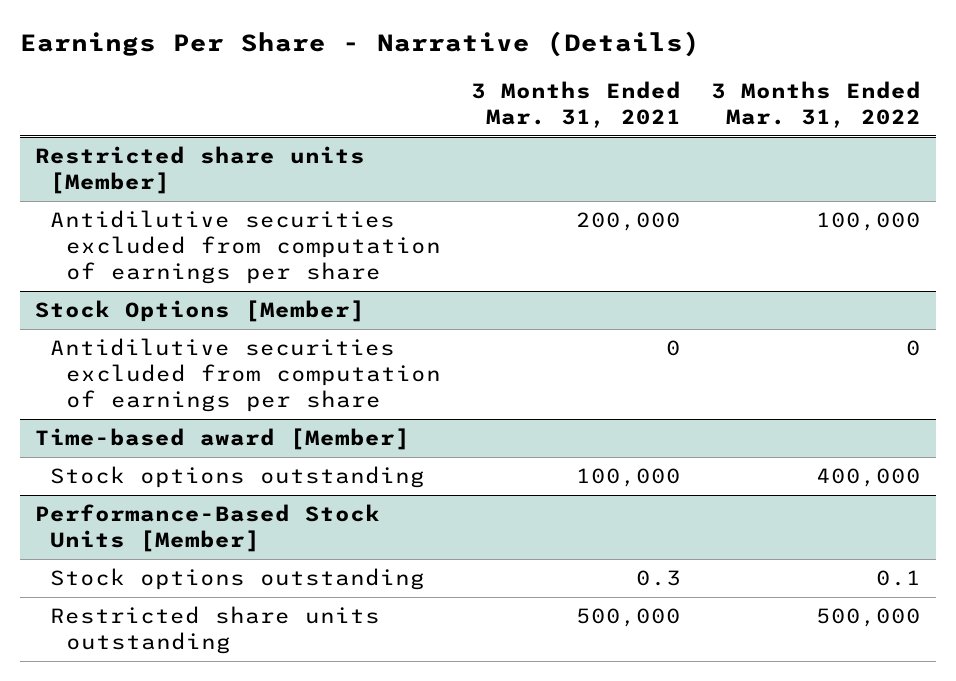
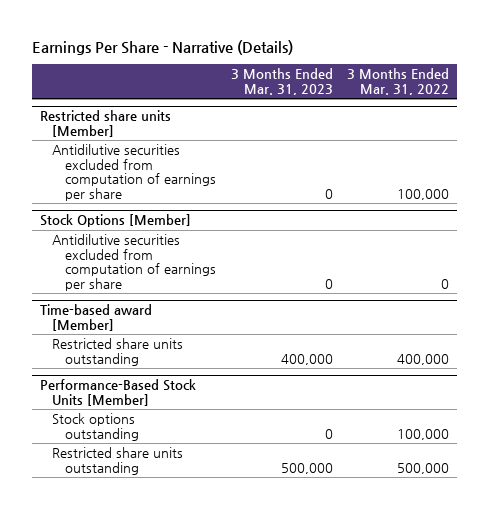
[470,81,681,128] 3 Months Ended Mar. 31, 2021 -> none
none -> [230,68,333,95] 3 Months Ended Mar. 31, 2023
[50,466,426,489] Stock options outstanding -> none
none -> [52,337,184,366] Restricted share units outstanding
[876,570,922,587] 0.1 -> [397,428,450,440] 100,000

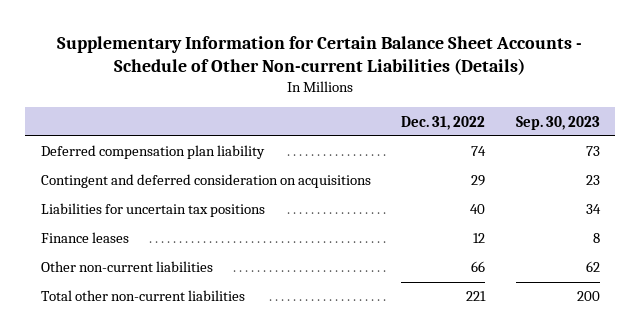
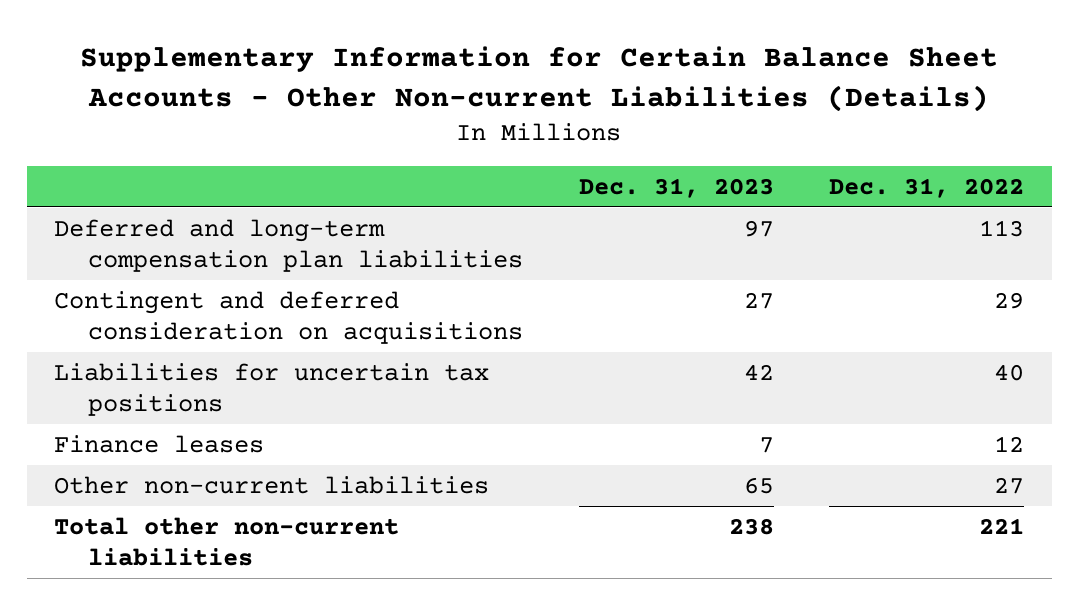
[57,35,583,75] Supplementary Information for Certain Balance Sheet Accounts - Schedule of Other Non-current Liabilities (Details) -> [80,46,999,112] Supplementary Information for Certain Balance Sheet Accounts - Other Non-current Liabilities (Details)
[515,115,600,130] Sep. 30, 2023 -> none
none -> [578,177,774,198] Dec. 31, 2023
[40,145,265,160] Deferred compensation plan liability -> [54,218,524,273] Deferred and long-term compensation plan liabilities
[471,146,487,157] 74 -> [979,219,1025,237] 113
[471,261,486,273] 66 -> [994,476,1025,494] 27

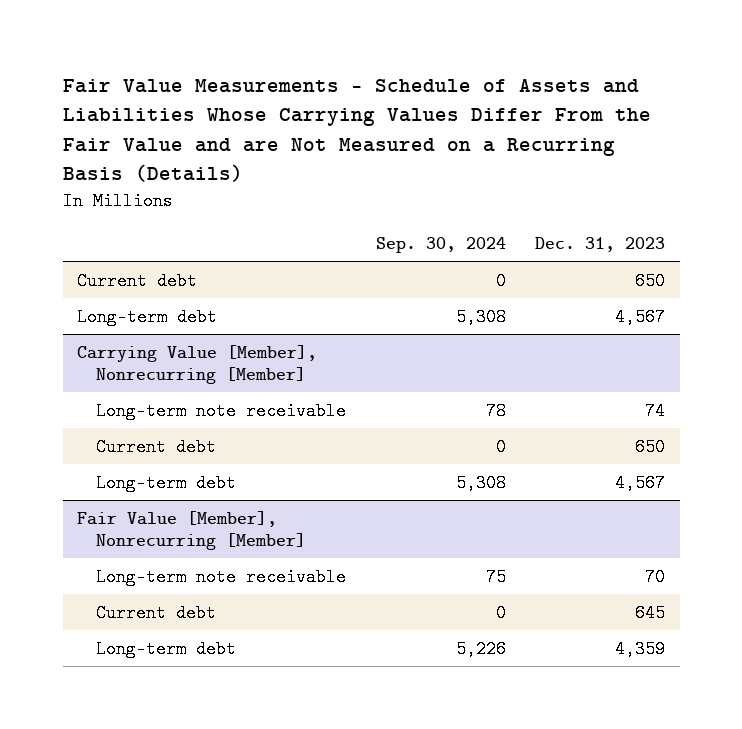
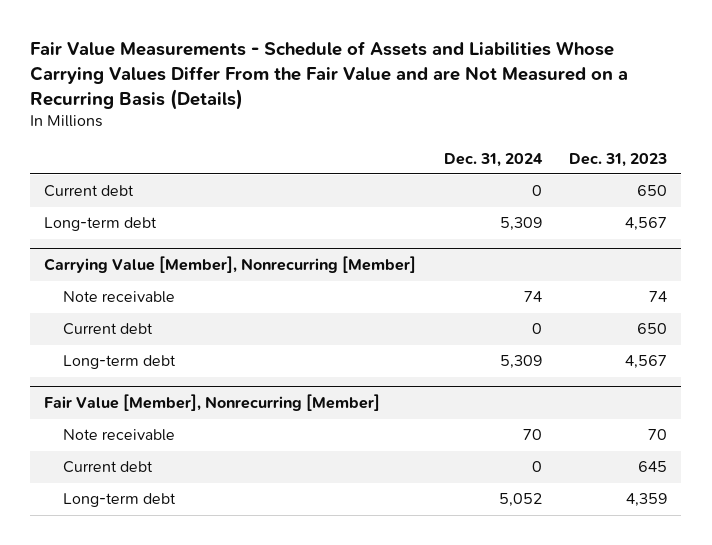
[375,236,506,253] Sep. 30, 2024 -> none
none -> [443,152,543,167] Dec. 31, 2024
[96,402,347,421] Long-term note receivable -> [63,291,176,304] Note receivable
[96,568,347,587] Long-term note receivable -> [63,429,176,442] Note receivable

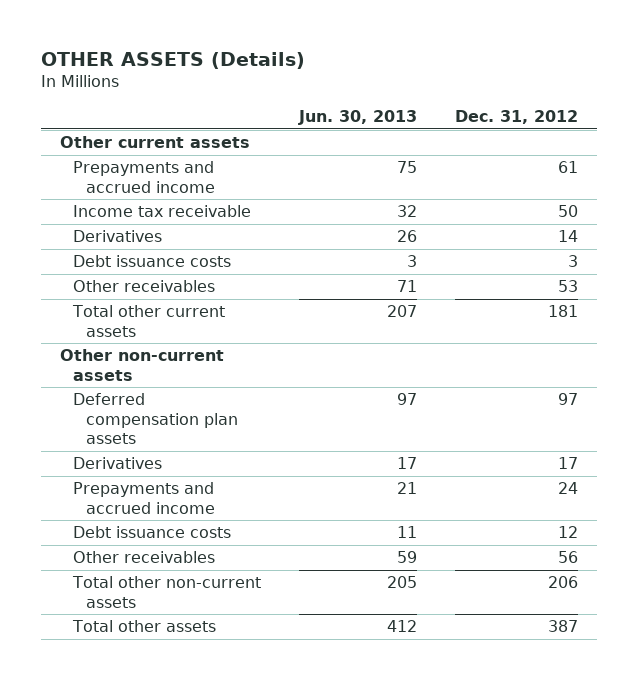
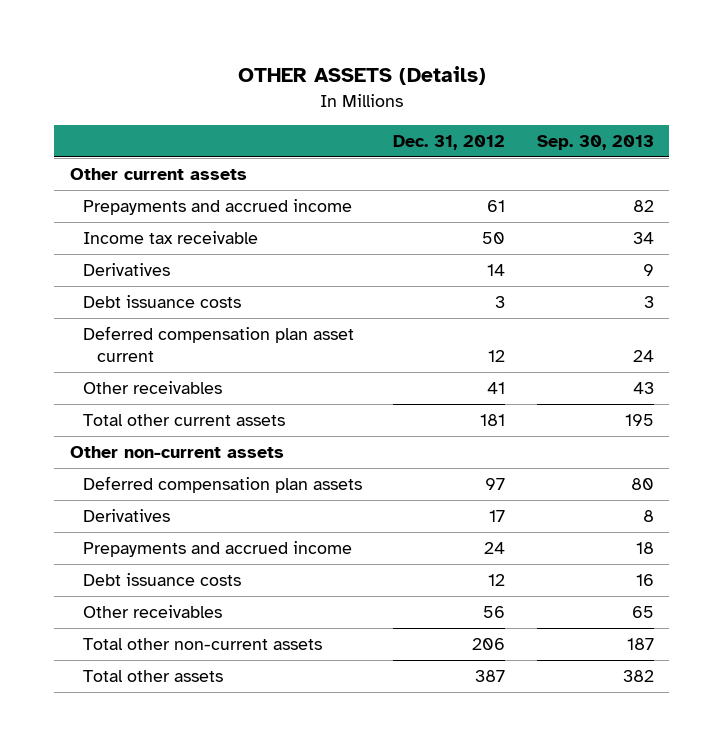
[298,109,418,125] Jun. 30, 2013 -> none
none -> [536,135,654,151] Sep. 30, 2013
none -> [83,326,355,363] Deferred compensation plan asset current
[557,280,578,293] 53 -> [487,382,506,395] 41

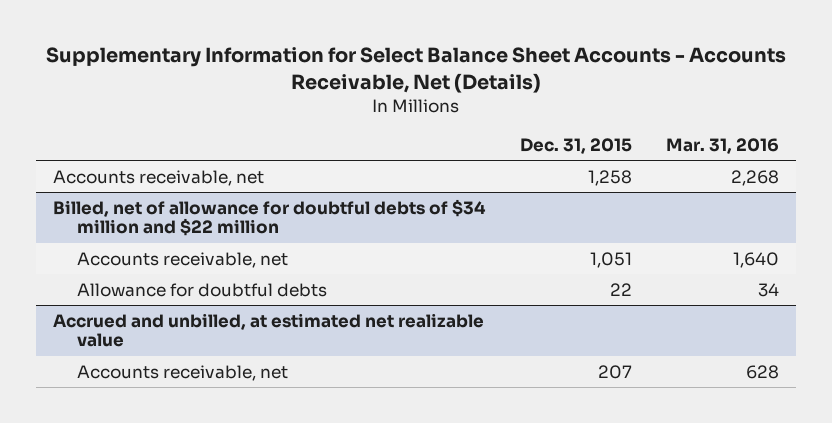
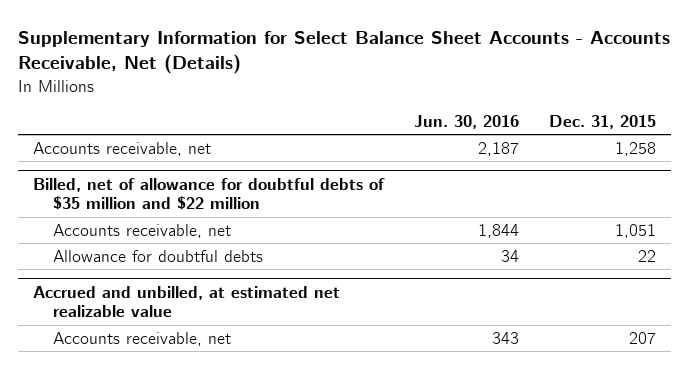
[666,137,780,154] Mar. 31, 2016 -> none
none -> [413,115,519,130] Jun. 30, 2016
[53,198,487,237] Billed, net of allowance for doubtful debts of $34 million and $22 million -> [32,177,385,211] Billed, net of allowance for doubtful debts of $35 million and $22 million

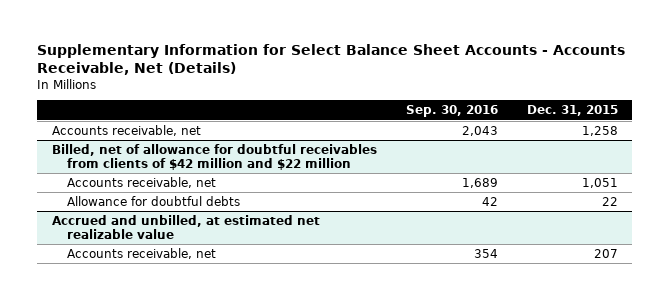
[413,115,519,130] Jun. 30, 2016 -> none
none -> [405,105,498,118] Sep. 30, 2016
[32,177,385,211] Billed, net of allowance for doubtful debts of $35 million and $22 million -> [51,143,377,171] Billed, net of allowance for doubtful receivables from clients of $42 million and $22 million

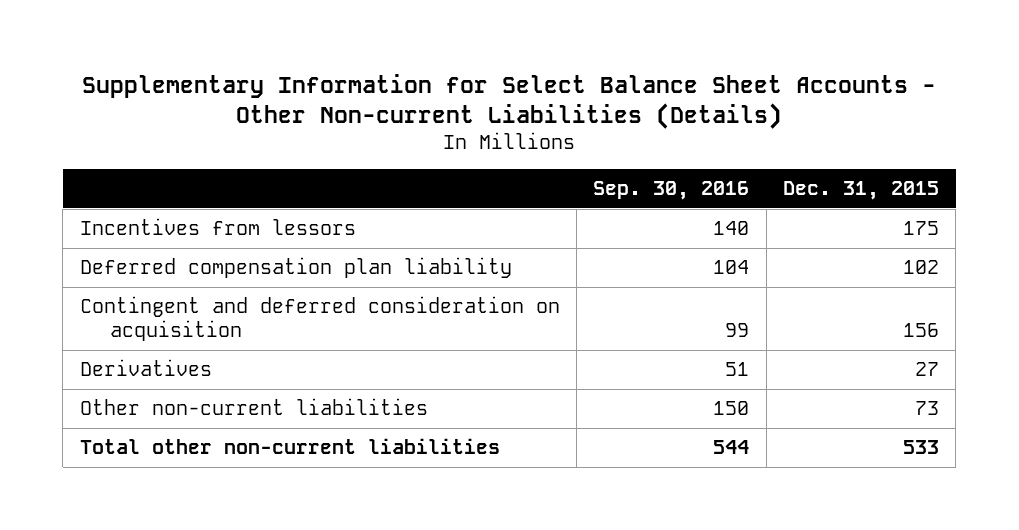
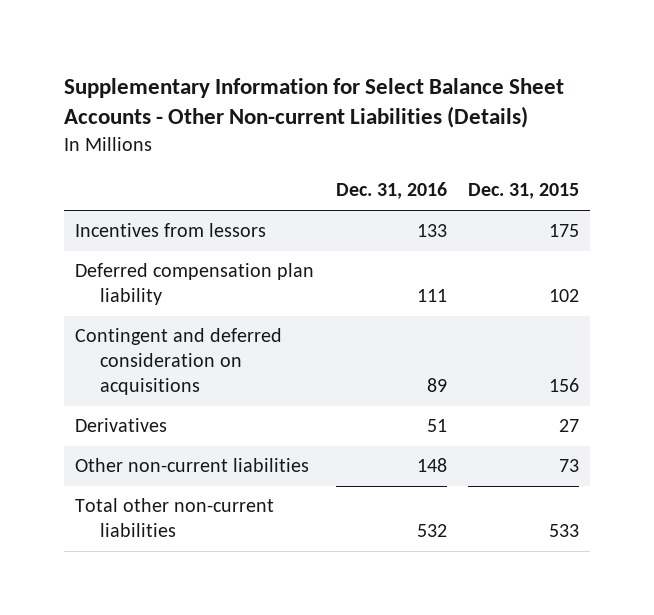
[593,181,750,201] Sep. 30, 2016 -> none
none -> [335,182,447,200] Dec. 31, 2016
[79,296,560,342] Contingent and deferred consideration on acquisition -> [74,328,282,395] Contingent and deferred consideration on acquisitions

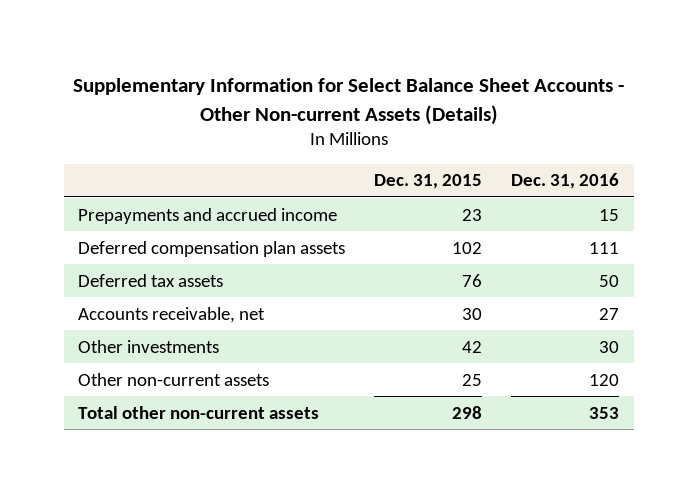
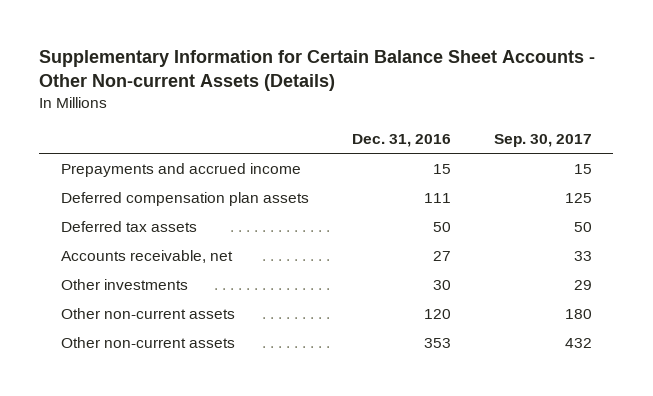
[72,78,624,125] Supplementary Information for Select Balance Sheet Accounts - Other Non-current Assets (Details) -> [39,50,596,92] Supplementary Information for Certain Balance Sheet Accounts - Other Non-current Assets (Details)
[374,174,483,190] Dec. 31, 2015 -> none
none -> [493,133,592,147] Sep. 30, 2017
[78,405,320,419] Total other non-current assets -> [60,337,235,349] Other non-current assets

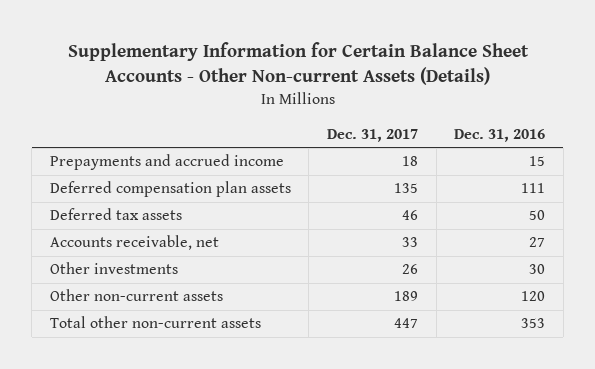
[493,133,592,147] Sep. 30, 2017 -> none
none -> [327,128,419,142] Dec. 31, 2017
[60,337,235,349] Other non-current assets -> [49,316,261,329] Total other non-current assets

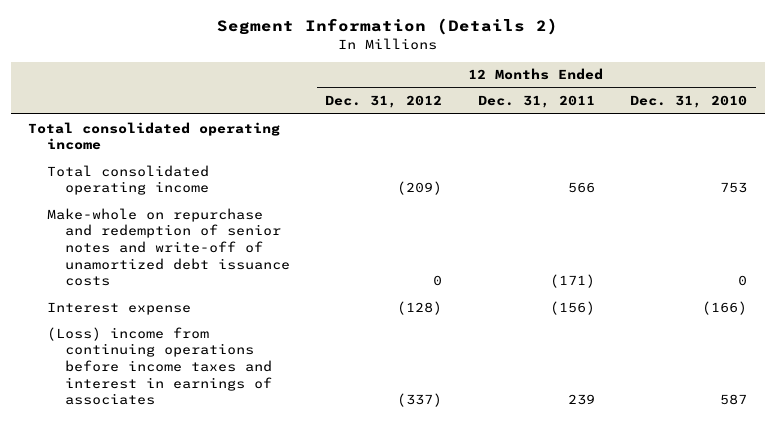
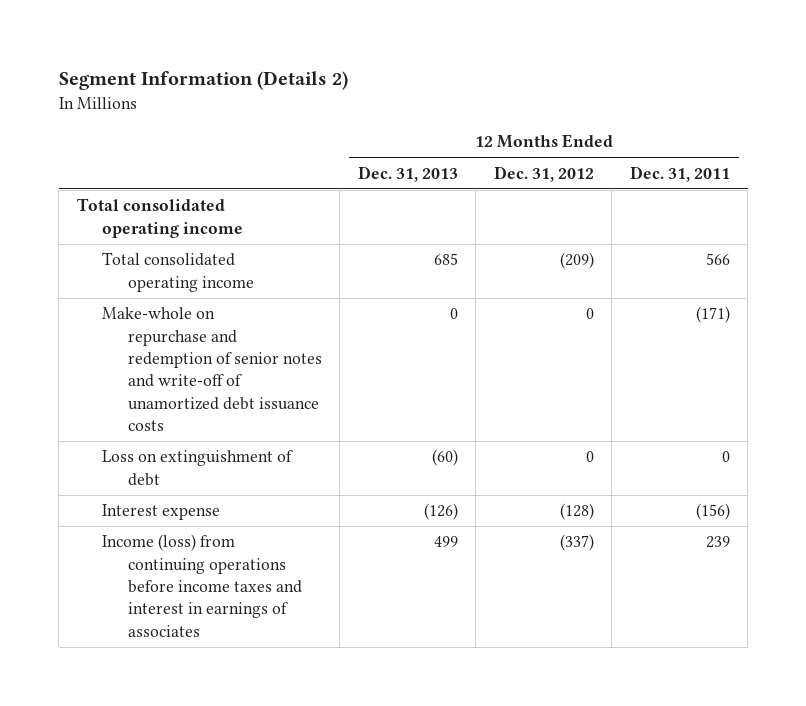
[630,95,748,109] Dec. 31, 2010 -> none
none -> [357,165,458,182] Dec. 31, 2013
none -> [102,450,294,486] Loss on extinguishment of debt
[46,326,273,406] (Loss) income from continuing operations before income taxes and interest in earnings of associates -> [102,534,302,637] Income (loss) from continuing operations before income taxes and interest in earnings of associates

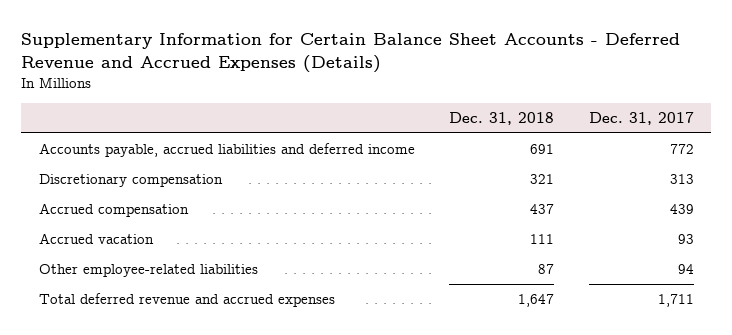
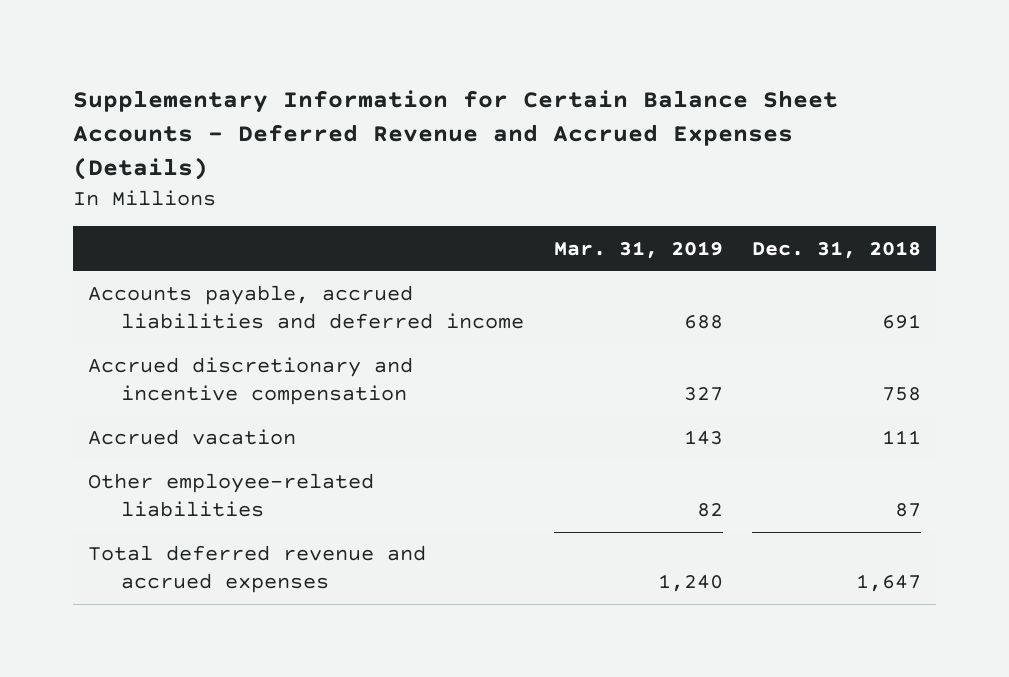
[588,112,694,126] Dec. 31, 2017 -> none
none -> [553,240,723,259] Mar. 31, 2019
[38,174,223,188] Discretionary compensation -> none
[38,203,189,218] Accrued compensation -> none
none -> [87,357,413,405] Accrued discretionary and incentive compensation

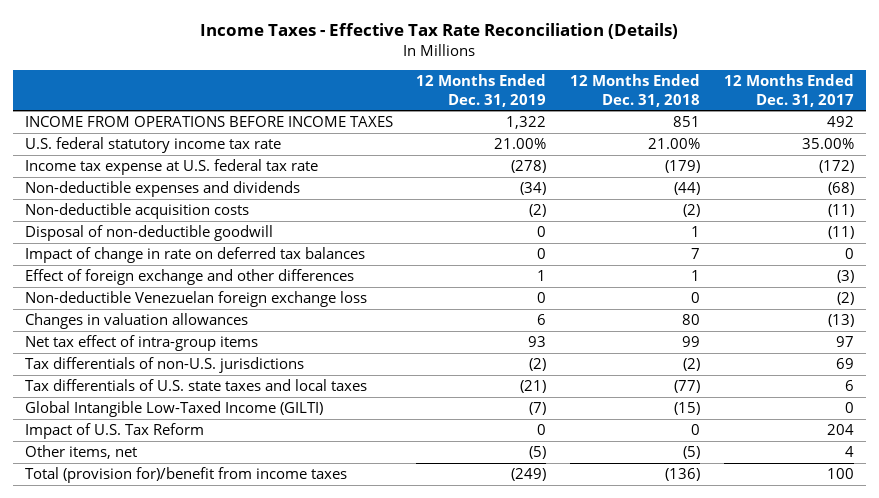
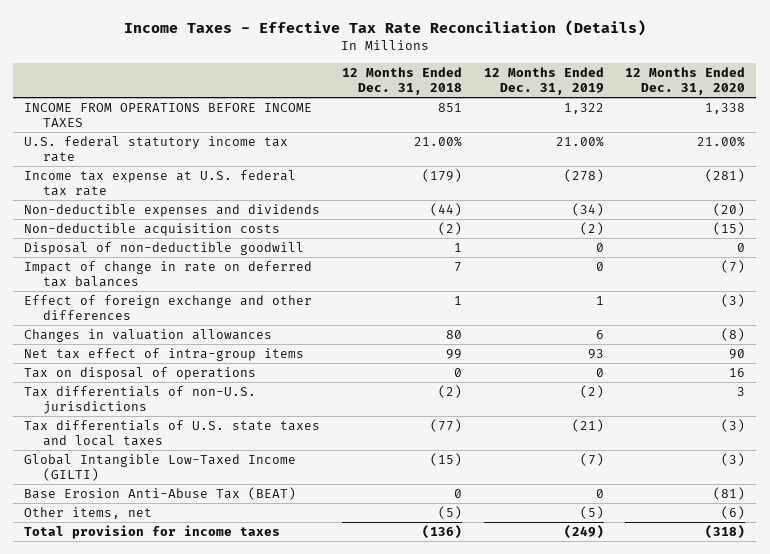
[723,74,854,107] 12 Months Ended Dec. 31, 2017 -> none
none -> [625,67,746,96] 12 Months Ended Dec. 31, 2020
[24,291,367,308] Non-deductible Venezuelan foreign exchange loss -> none
none -> [24,367,257,381] Tax on disposal of operations
[24,423,204,440] Impact of U.S. Tax Reform -> none
none -> [24,487,297,501] Base Erosion Anti-Abuse Tax (BEAT)
[24,467,347,484] Total (provision for)/benefit from income taxes -> [24,525,281,540] Total provision for income taxes

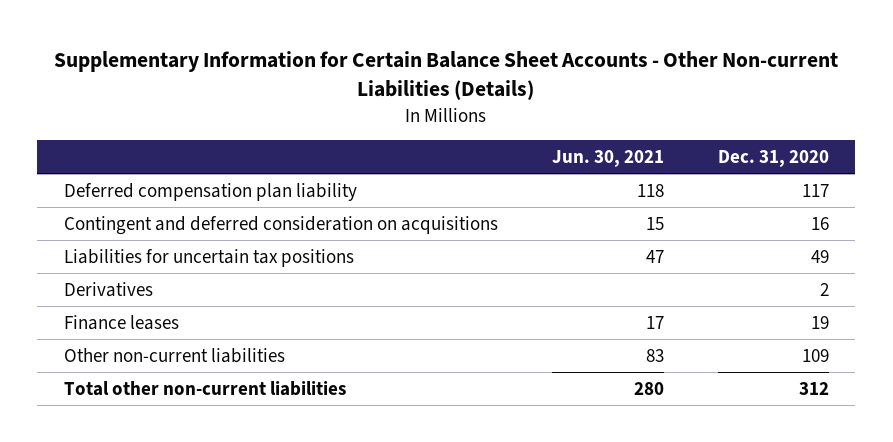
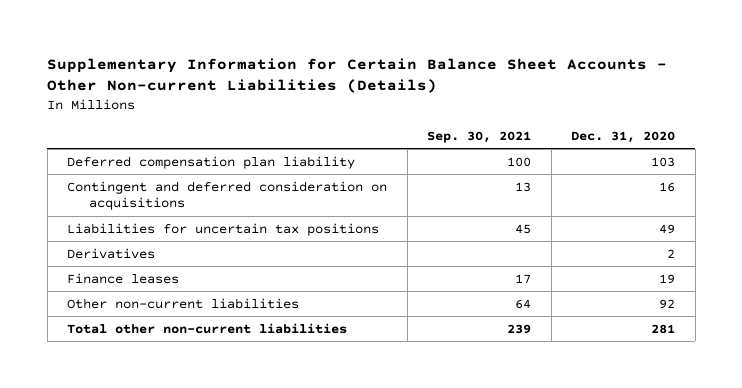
[551,150,664,168] Jun. 30, 2021 -> none
none -> [427,130,532,143] Sep. 30, 2021
[801,183,829,197] 117 -> [651,156,676,167] 103
[801,348,829,362] 109 -> [659,298,676,309] 92
[798,381,829,395] 312 -> [651,323,676,334] 281

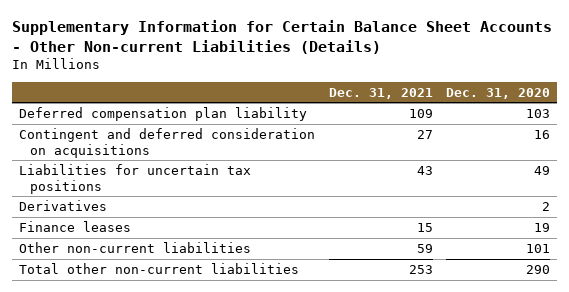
[427,130,532,143] Sep. 30, 2021 -> none
none -> [328,87,433,99] Dec. 31, 2021
[659,298,676,309] 92 -> [526,243,551,253] 101
[651,323,676,334] 281 -> [526,264,551,274] 290

